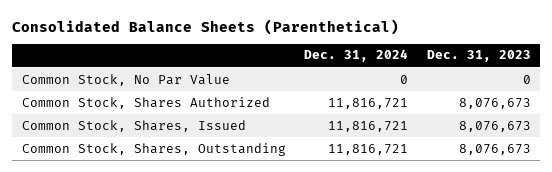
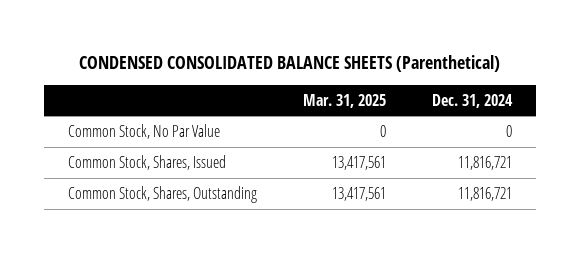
[12,18,400,35] Consolidated Balance Sheets (Parenthetical) -> [79,55,501,73] CONDENSED CONSOLIDATED BALANCE SHEETS (Parenthetical)
[426,50,531,63] Dec. 31, 2023 -> none
none -> [303,93,387,108] Mar. 31, 2025
[21,96,270,109] Common Stock, Shares Authorized -> none

